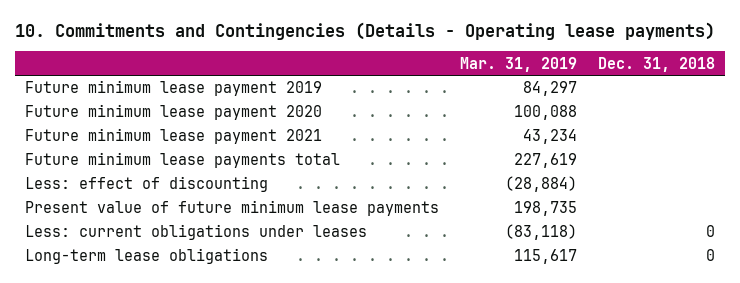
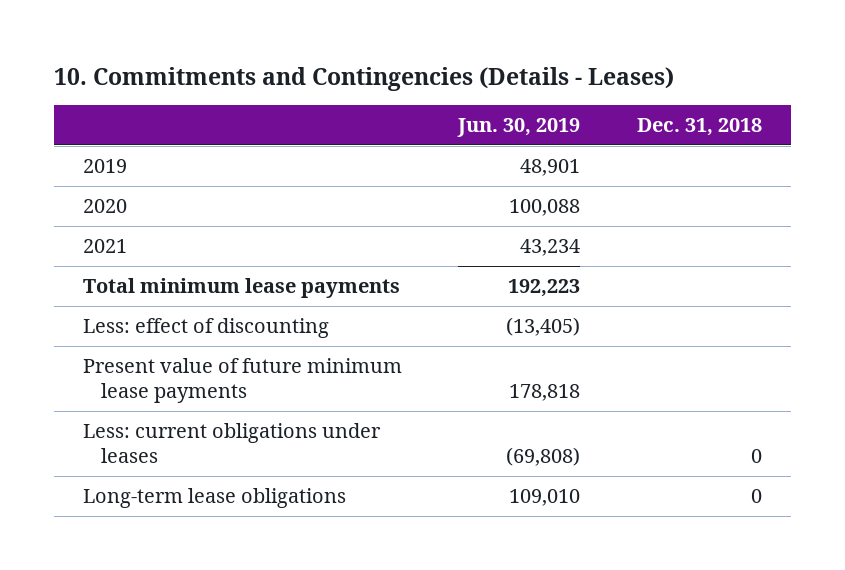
[14,22,715,41] 10. Commitments and Contingencies (Details - Operating lease payments) -> [54,67,675,92] 10. Commitments and Contingencies (Details - Leases)
[459,56,577,72] Mar. 31, 2019 -> none
none -> [457,118,581,138] Jun. 30, 2019
[24,80,322,97] Future minimum lease payment 2019 -> [82,159,127,174] 2019
[24,104,322,121] Future minimum lease payment 2020 -> [82,199,127,214] 2020
[24,128,322,145] Future minimum lease payment 2021 -> [82,239,127,254] 2021
[24,152,340,169] Future minimum lease payments total -> [82,278,400,299] Total minimum lease payments

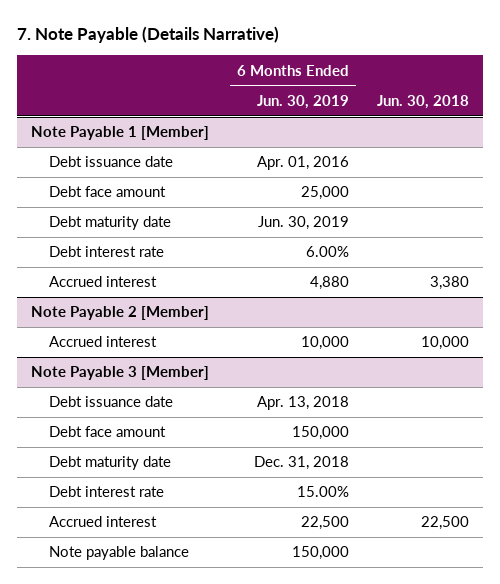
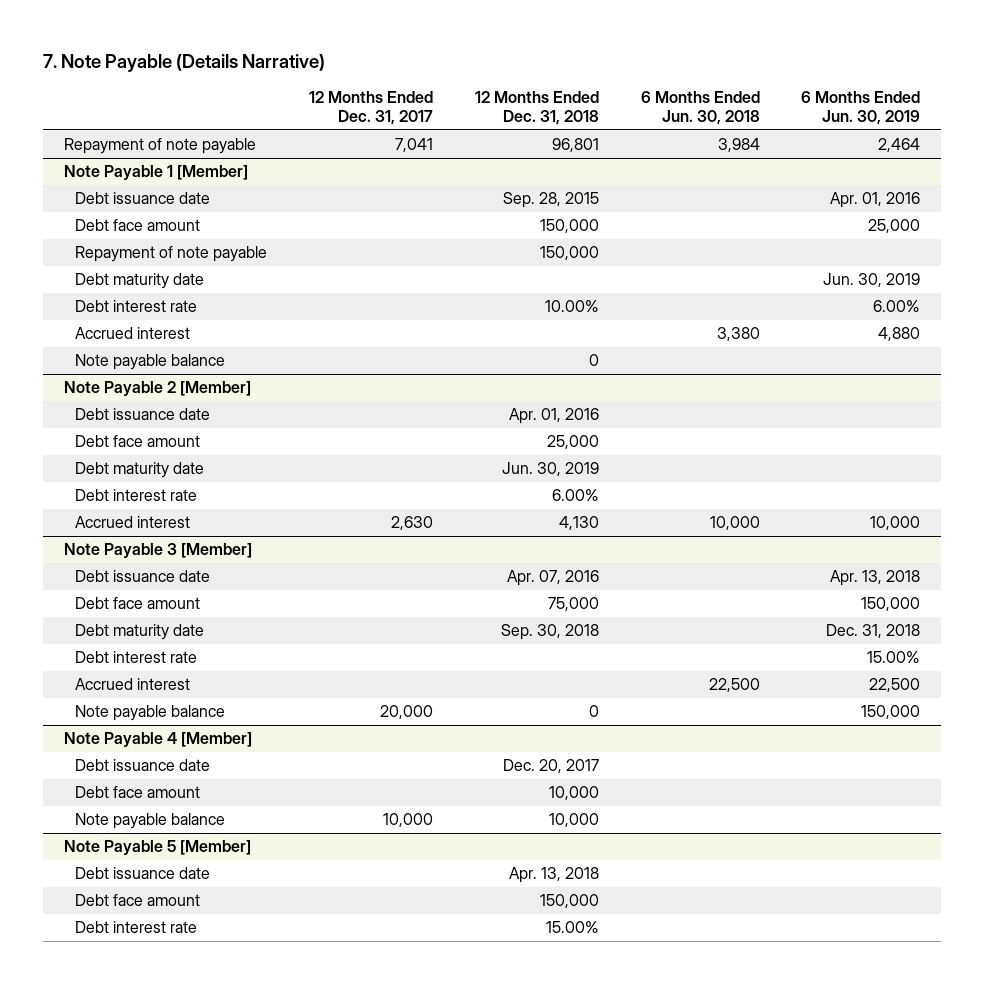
[376,94,469,109] Jun. 30, 2018 -> none
none -> [309,90,434,126] 12 Months Ended Dec. 31, 2017
none -> [474,90,599,126] 12 Months Ended Dec. 31, 2018
none -> [640,90,760,126] 6 Months Ended Jun. 30, 2018
none -> [63,138,256,155] Repayment of note payable
none -> [75,246,268,263] Repayment of note payable
none -> [75,354,226,371] Note payable balance
none -> [75,408,211,421] Debt issuance date
none -> [75,435,201,448] Debt face amount
none -> [75,462,205,479] Debt maturity date
none -> [75,489,198,502] Debt interest rate
none -> [63,732,252,748] Note Payable 4 [Member]
none -> [75,759,211,772] Debt issuance date
none -> [75,786,201,799] Debt face amount
none -> [75,813,226,830] Note payable balance
none -> [63,840,251,856] Note Payable 5 [Member]
none -> [75,867,211,880] Debt issuance date
none -> [75,894,201,907] Debt face amount
none -> [75,921,198,934] Debt interest rate

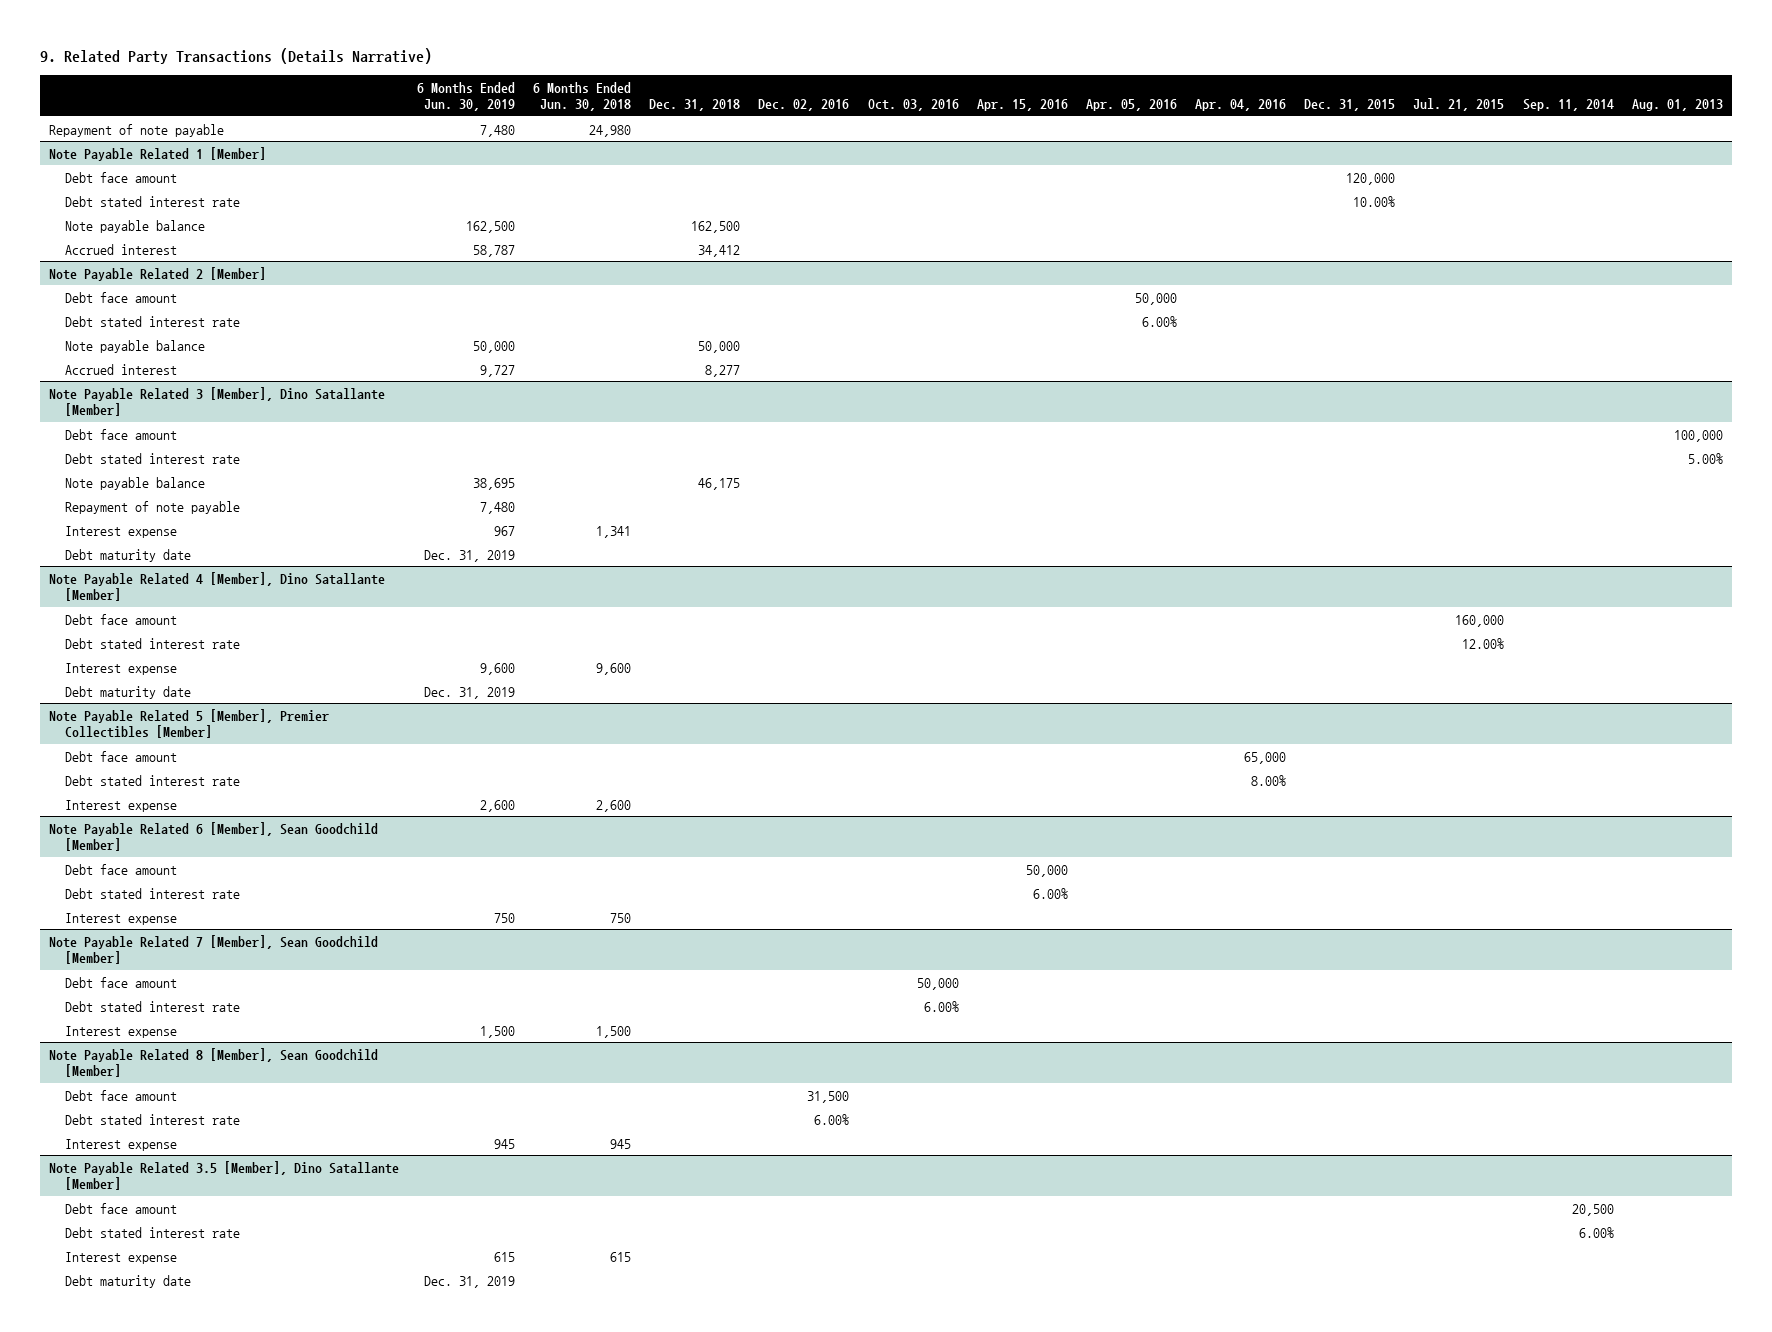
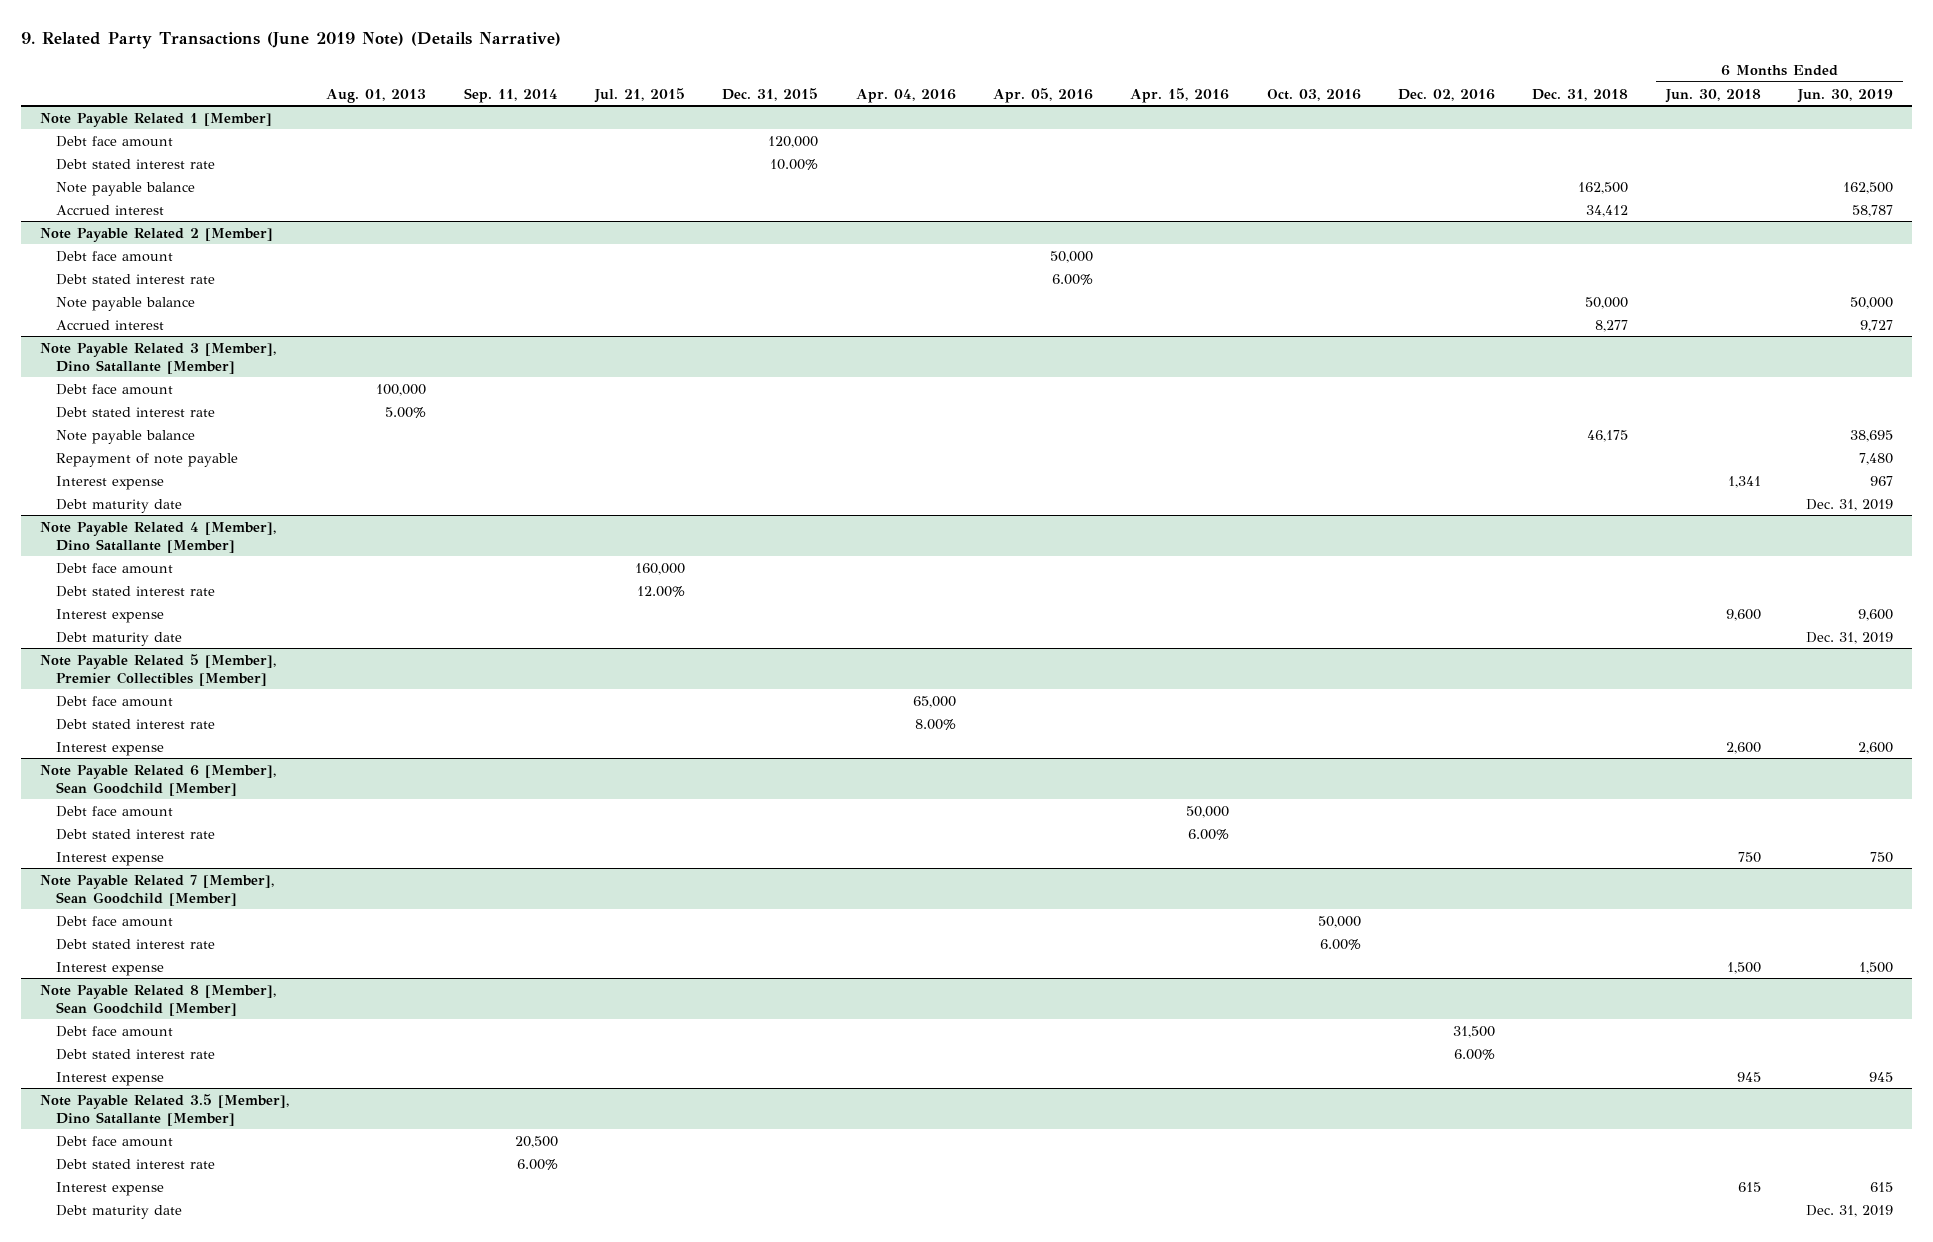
[39,48,432,65] 9. Related Party Transactions (Details Narrative) -> [21,31,562,49] 9. Related Party Transactions (June 2019 Note) (Details Narrative)
[48,123,224,137] Repayment of note payable -> none

